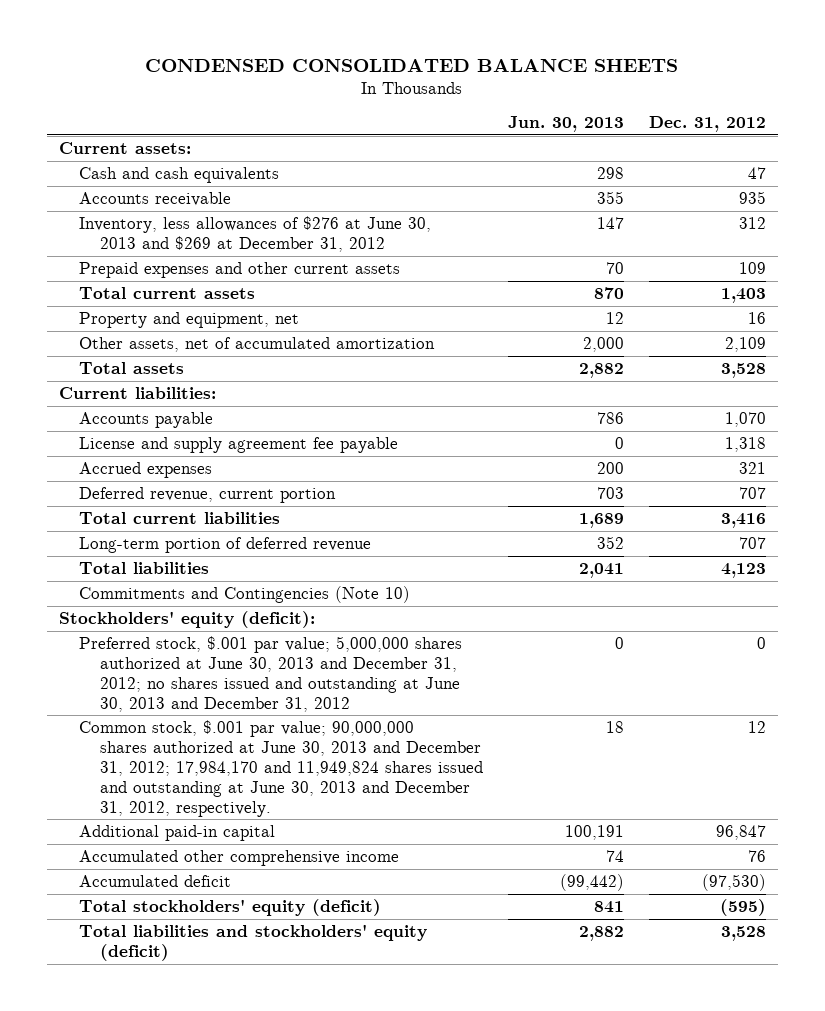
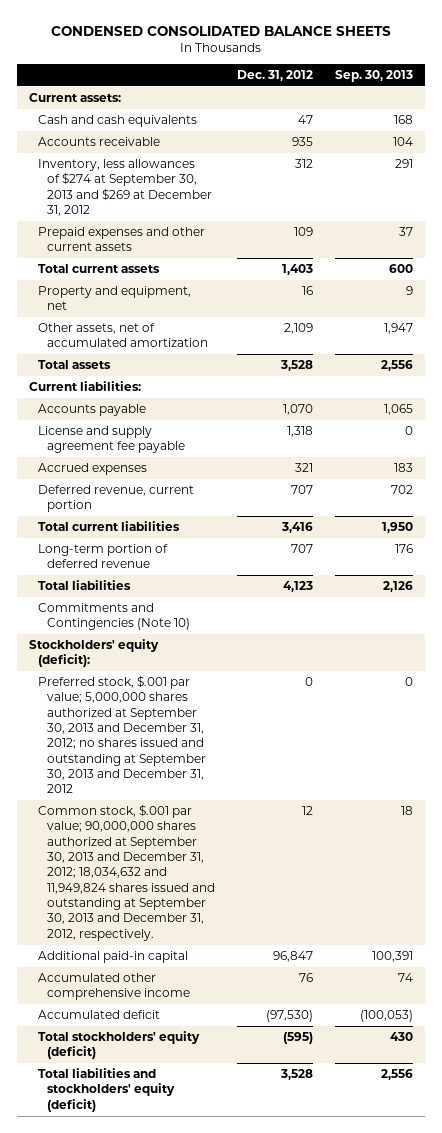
[507,116,624,133] Jun. 30, 2013 -> none
none -> [335,70,414,83] Sep. 30, 2013
[79,215,432,252] Inventory, less allowances of $276 at June 30, 2013 and $269 at December 31, 2012 -> [37,159,212,217] Inventory, less allowances of $274 at September 30, 2013 and $269 at December 31, 2012
[79,635,463,712] Preferred stock, $.001 par value; 5,000,000 shares authorized at June 30, 2013 and December 31, 2012; no shares issued and outstanding at June 30, 2013 and December 31, 2012 -> [37,675,206,794] Preferred stock, $.001 par value; 5,000,000 shares authorized at September 30, 2013 and December 31, 2012; no shares issued and outstanding at September 30, 2013 and December 31, 2012
[79,719,483,817] Common stock, $.001 par value; 90,000,000 shares authorized at June 30, 2013 and December 31, 2012; 17,984,170 and 11,949,824 shares issued and outstanding at June 30, 2013 and December 31, 2012, respectively. -> [37,804,215,941] Common stock, $.001 par value; 90,000,000 shares authorized at September 30, 2013 and December 31, 2012; 18,034,632 and 11,949,824 shares issued and outstanding at September 30, 2013 and December 31, 2012, respectively.

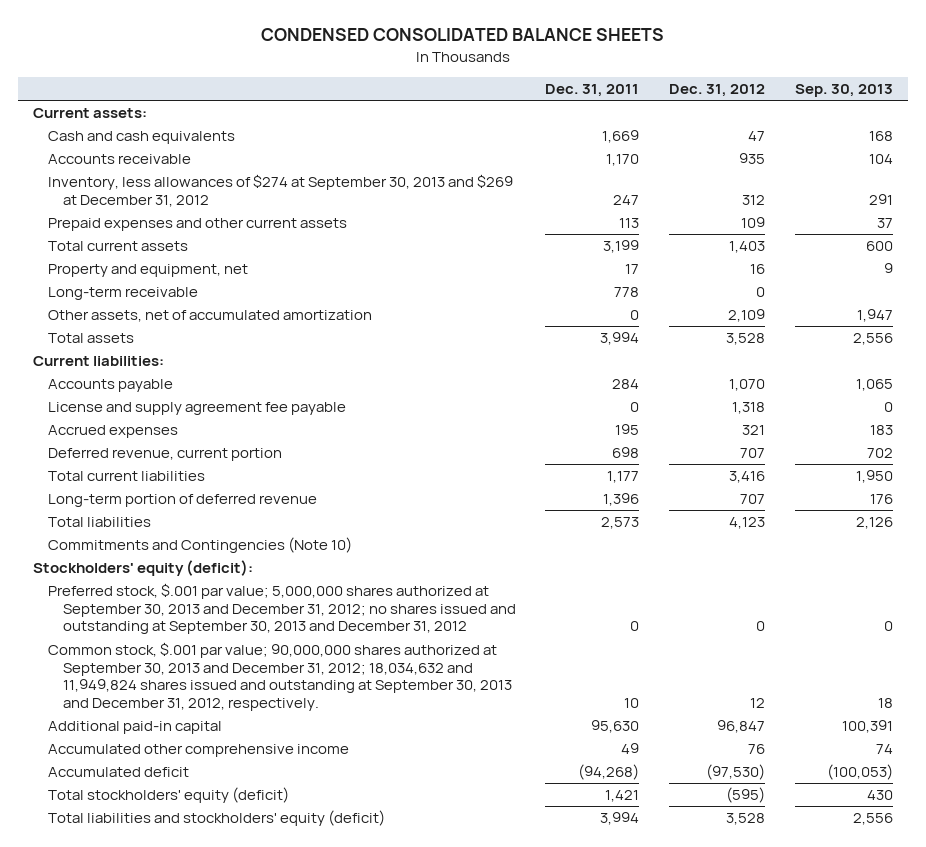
none -> [545,83,640,97] Dec. 31, 2011
none -> [47,287,198,301] Long-term receivable

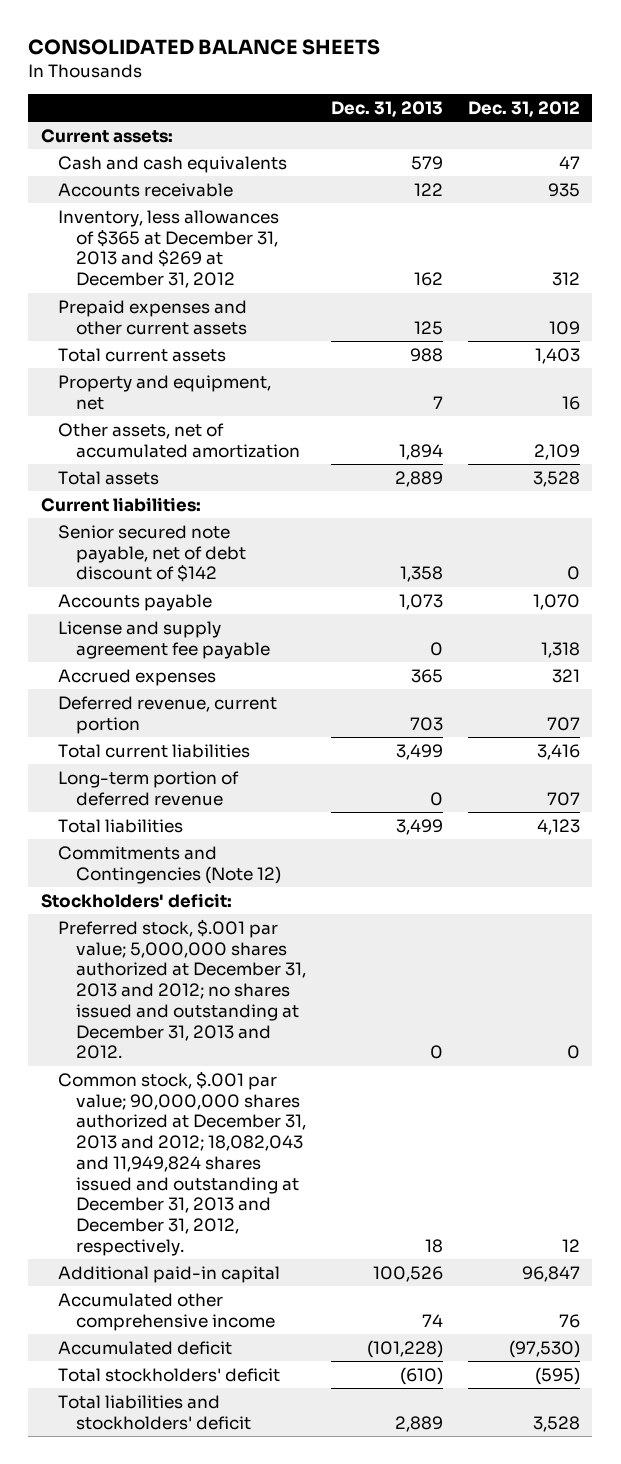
[260,28,664,42] CONDENSED CONSOLIDATED BALANCE SHEETS -> [28,39,381,56] CONSOLIDATED BALANCE SHEETS
[545,83,640,97] Dec. 31, 2011 -> none
[794,83,893,97] Sep. 30, 2013 -> none
none -> [330,100,443,117] Dec. 31, 2013
[47,174,513,207] Inventory, less allowances of $274 at September 30, 2013 and $269 at December 31, 2012 -> [58,209,280,289] Inventory, less allowances of $365 at December 31, 2013 and $269 at December 31, 2012
[47,287,198,301] Long-term receivable -> none
none -> [58,524,246,583] Senior secured note payable, net of debt discount of $142
[47,537,352,554] Commitments and Contingencies (Note 10) -> [58,845,281,884] Commitments and Contingencies (Note 12)
[32,560,253,577] Stockholders' equity (deficit): -> [40,892,232,908] Stockholders' deficit:
[47,583,516,635] Preferred stock, $.001 par value; 5,000,000 shares authorized at September 30, 2013 and December 31, 2012; no shares issued and outstanding at September 30, 2013 and December 31, 2012 -> [58,918,306,1060] Preferred stock, $.001 par value; 5,000,000 shares authorized at December 31, 2013 and 2012; no shares issued and outstanding at December 31, 2013 and 2012.
[47,642,512,711] Common stock, $.001 par value; 90,000,000 shares authorized at September 30, 2013 and December 31, 2012; 18,034,632 and 11,949,824 shares issued and outstanding at September 30, 2013 and December 31, 2012, respectively. -> [58,1070,306,1256] Common stock, $.001 par value; 90,000,000 shares authorized at December 31, 2013 and 2012; 18,082,043 and 11,949,824 shares issued and outstanding at December 31, 2013 and December 31, 2012, respectively.
[47,787,289,804] Total stockholders' equity (deficit) -> [58,1367,281,1382] Total stockholders' deficit
[47,810,385,827] Total liabilities and stockholders' equity (deficit) -> [58,1394,251,1430] Total liabilities and stockholders' deficit

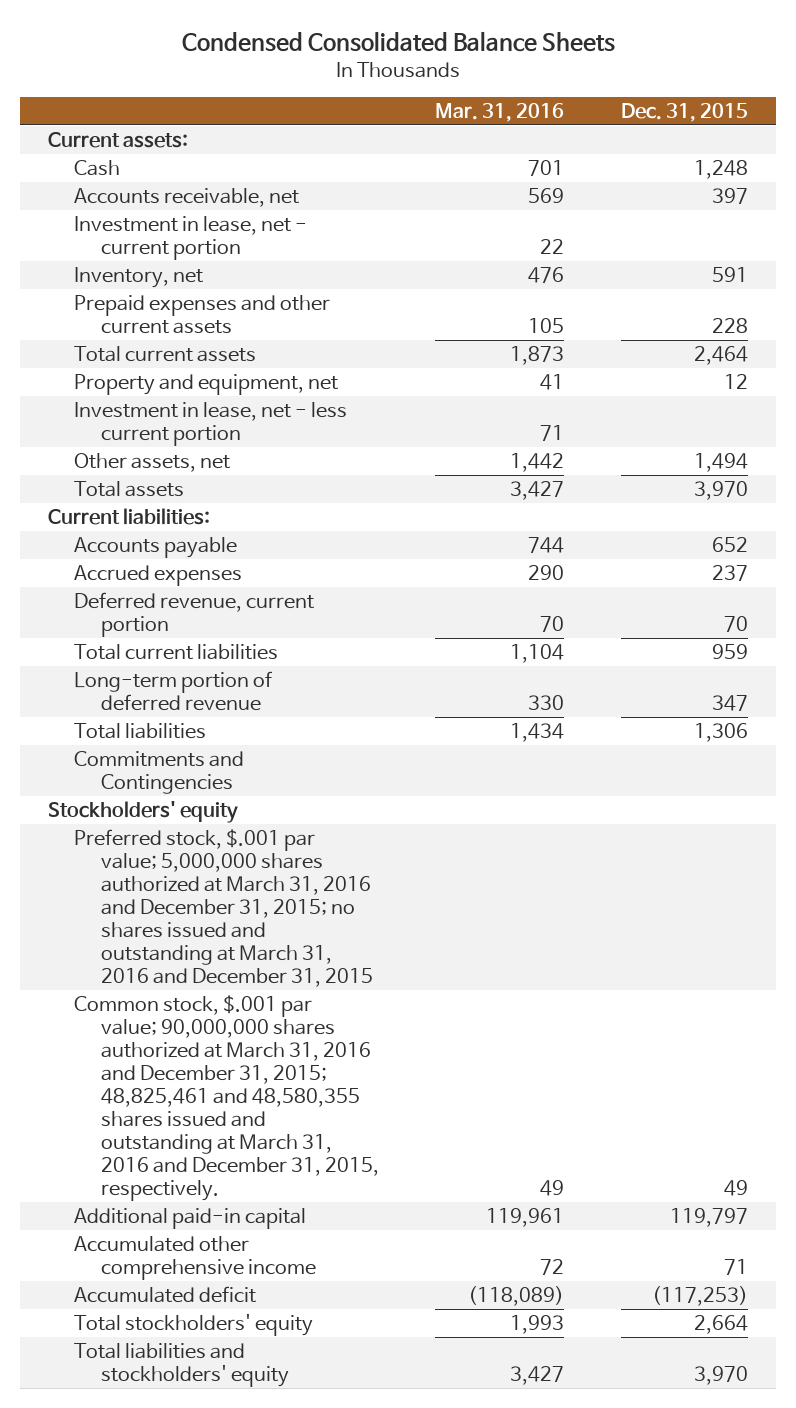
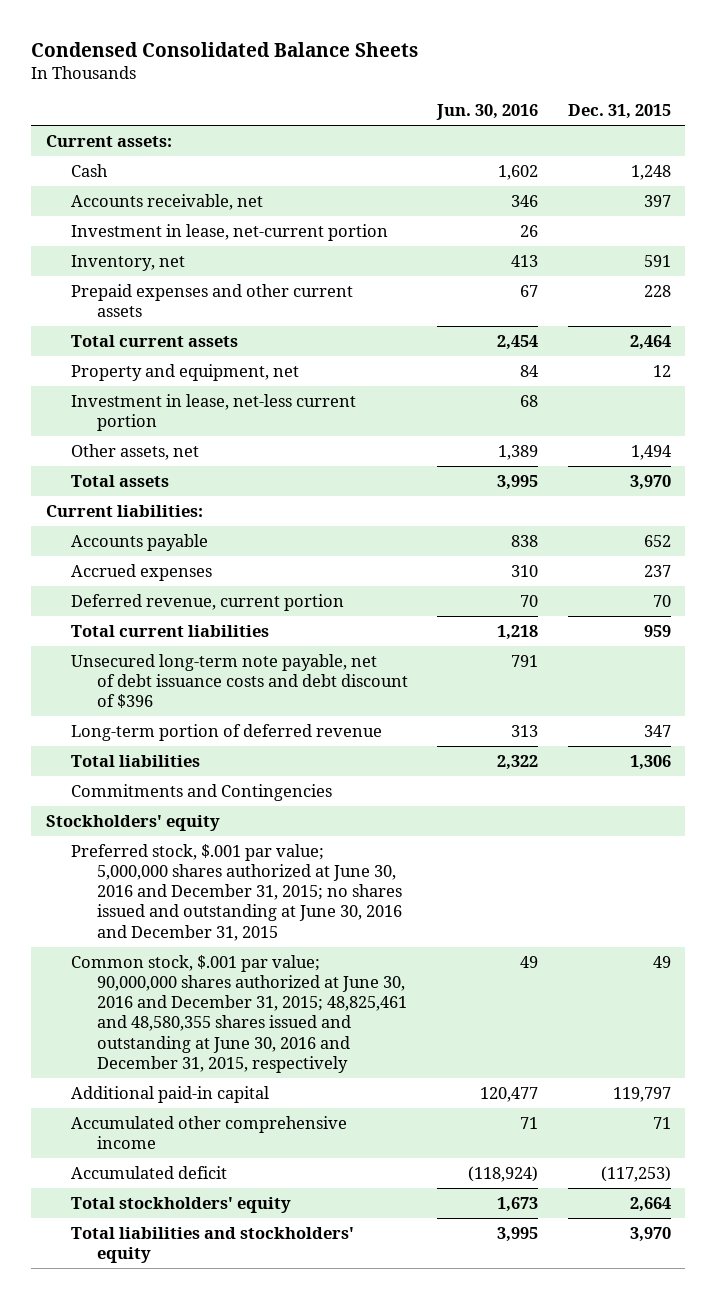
[435,103,565,123] Mar. 31, 2016 -> none
none -> [436,104,539,121] Jun. 30, 2016
[74,216,308,261] Investment in lease, net - current portion -> [71,223,389,241] Investment in lease, net-current portion
[74,402,348,447] Investment in lease, net - less current portion -> [71,393,357,432] Investment in lease, net-less current portion
none -> [71,653,409,709] Unsecured long-term note payable, net of debt issuance costs and debt discount of $396
[74,829,373,988] Preferred stock, $.001 par value; 5,000,000 shares authorized at March 31, 2016 and December 31, 2015; no shares issued and outstanding at March 31, 2016 and December 31, 2015 -> [71,843,403,941] Preferred stock, $.001 par value; 5,000,000 shares authorized at June 30, 2016 and December 31, 2015; no shares issued and outstanding at June 30, 2016 and December 31, 2015
[74,995,379,1202] Common stock, $.001 par value; 90,000,000 shares authorized at March 31, 2016 and December 31, 2015; 48,825,461 and 48,580,355 shares issued and outstanding at March 31, 2016 and December 31, 2015, respectively. -> [71,954,408,1073] Common stock, $.001 par value; 90,000,000 shares authorized at June 30, 2016 and December 31, 2015; 48,825,461 and 48,580,355 shares issued and outstanding at June 30, 2016 and December 31, 2015, respectively

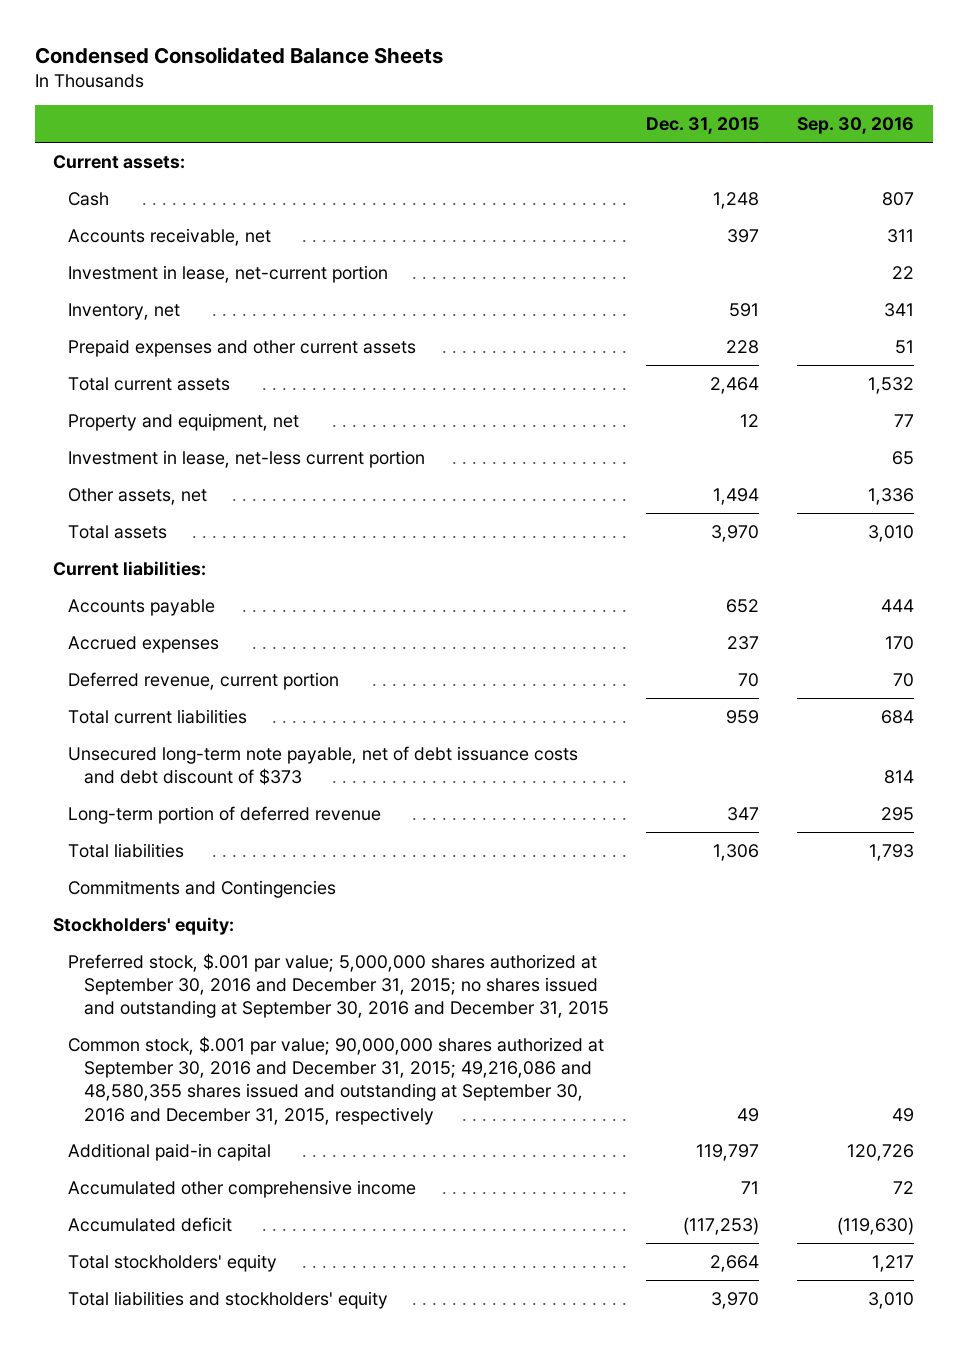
[436,104,539,121] Jun. 30, 2016 -> none
none -> [796,117,914,135] Sep. 30, 2016
[71,653,409,709] Unsecured long-term note payable, net of debt issuance costs and debt discount of $396 -> [68,745,579,786] Unsecured long-term note payable, net of debt issuance costs and debt discount of $373
[45,814,220,831] Stockholders' equity -> [53,916,235,935] Stockholders' equity:
[71,843,403,941] Preferred stock, $.001 par value; 5,000,000 shares authorized at June 30, 2016 and December 31, 2015; no shares issued and outstanding at June 30, 2016 and December 31, 2015 -> [68,952,609,1019] Preferred stock, $.001 par value; 5,000,000 shares authorized at September 30, 2016 and December 31, 2015; no shares issued and outstanding at September 30, 2016 and December 31, 2015
[71,954,408,1073] Common stock, $.001 par value; 90,000,000 shares authorized at June 30, 2016 and December 31, 2015; 48,825,461 and 48,580,355 shares issued and outstanding at June 30, 2016 and December 31, 2015, respectively -> [68,1035,605,1125] Common stock, $.001 par value; 90,000,000 shares authorized at September 30, 2016 and December 31, 2015; 49,216,086 and 48,580,355 shares issued and outstanding at September 30, 2016 and December 31, 2015, respectively

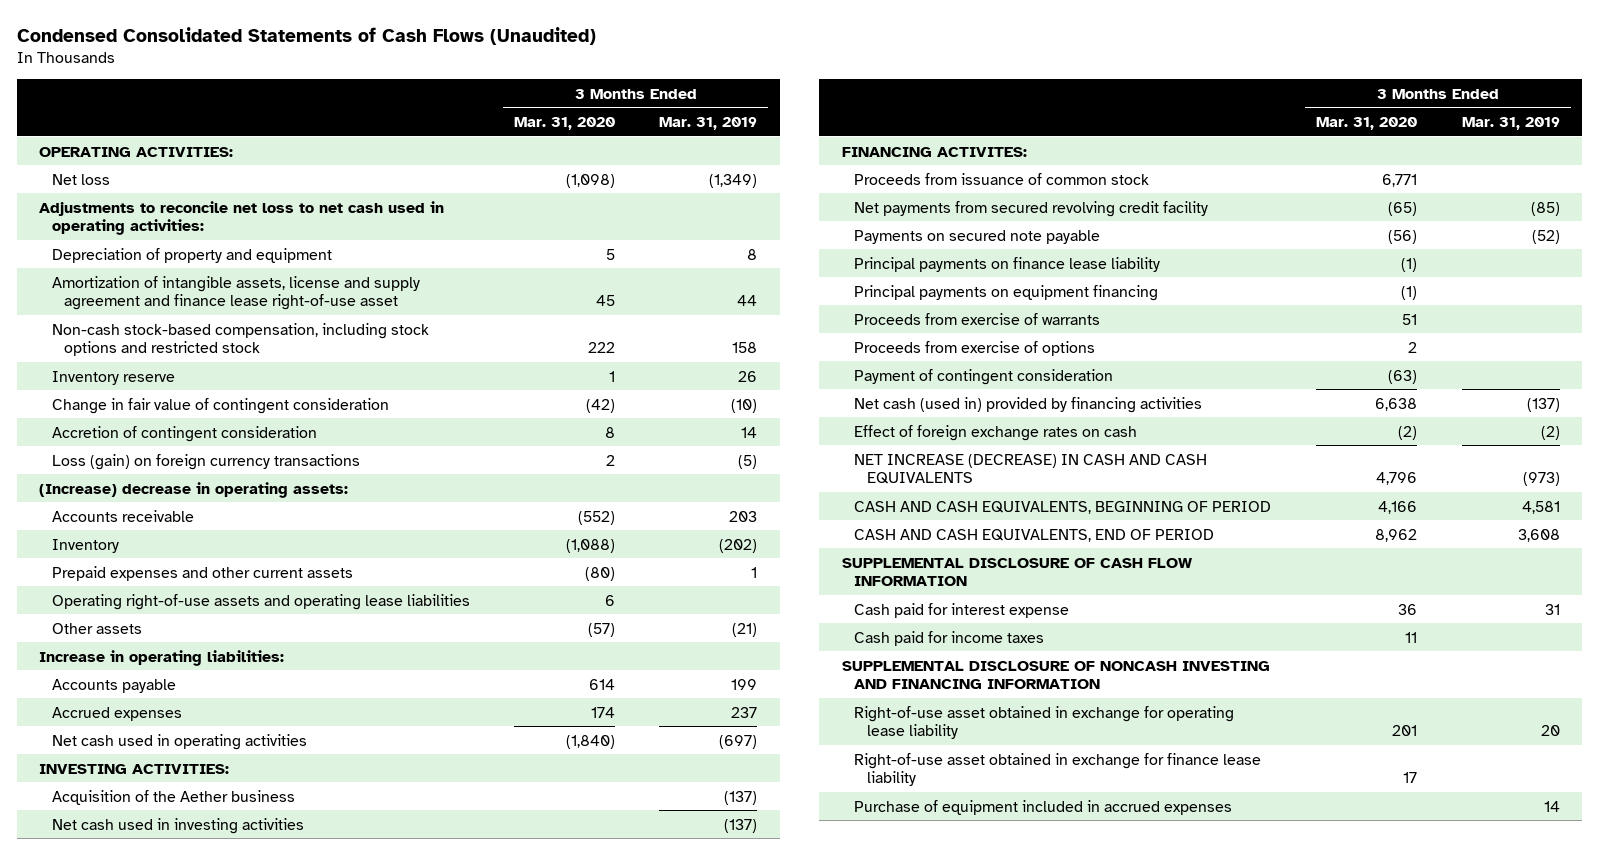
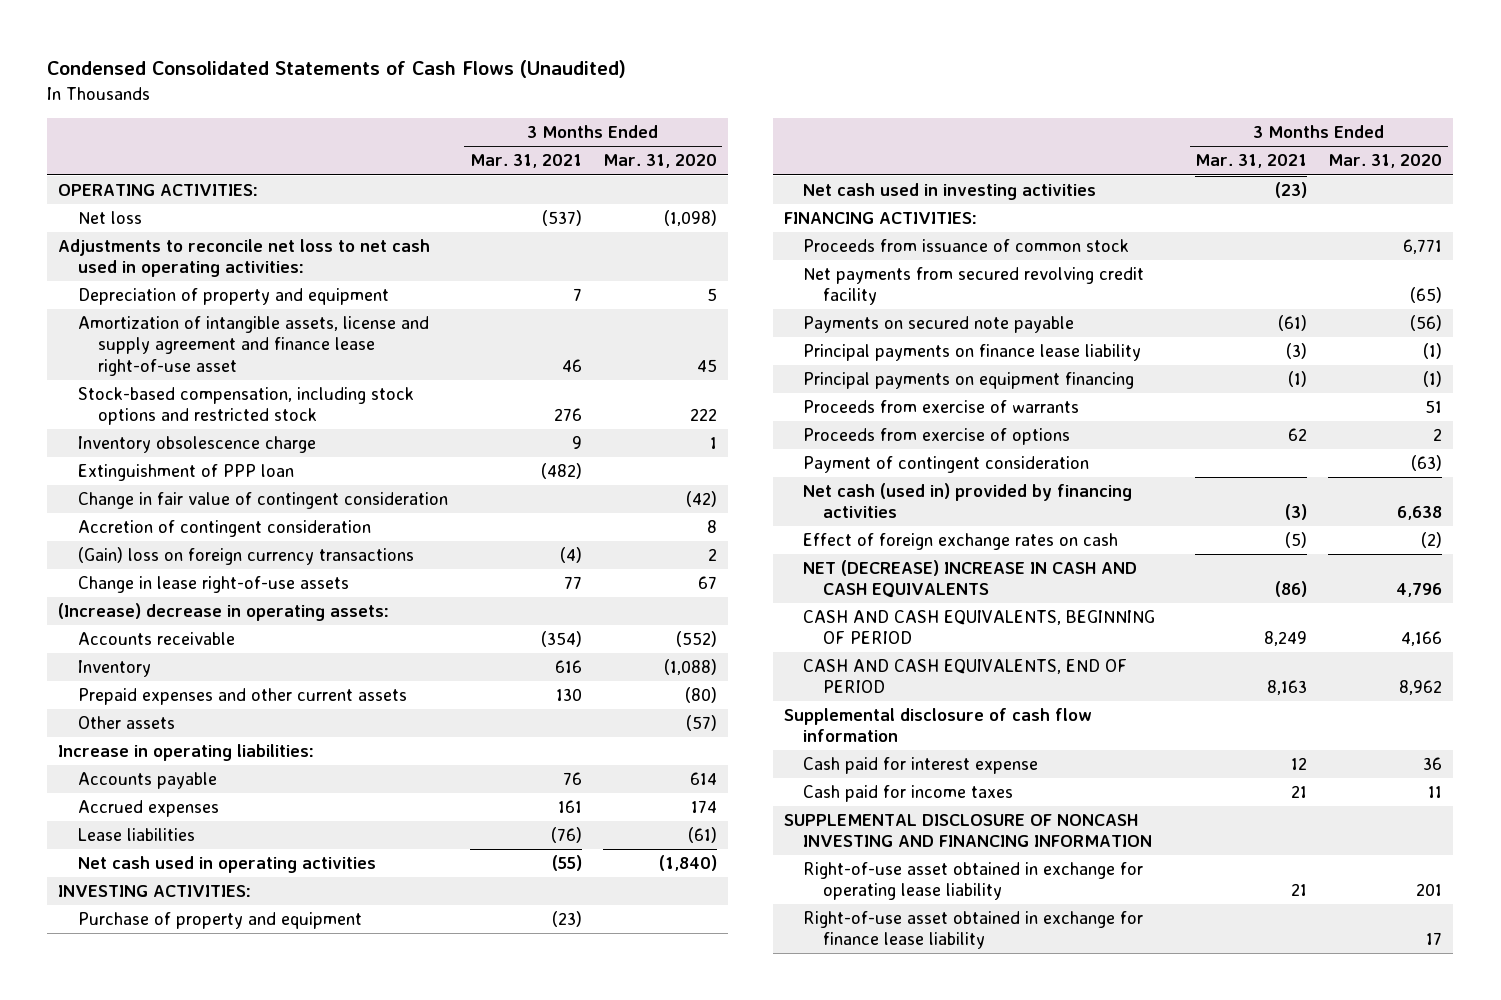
[659,117,758,131] Mar. 31, 2019 -> none
none -> [469,154,582,169] Mar. 31, 2021
[51,370,175,385] Inventory reserve -> none
[51,322,429,356] Non-cash stock-based compensation, including stock options and restricted stock -> [78,387,415,426] Stock-based compensation, including stock options and restricted stock
none -> [78,436,317,454] Inventory obsolescence charge
none -> [78,464,295,482] Extinguishment of PPP loan
[51,453,360,470] Loss (gain) on foreign currency transactions -> [78,547,415,566] (Gain) loss on foreign currency transactions
none -> [78,576,350,594] Change in lease right-of-use assets
[51,593,470,610] Operating right-of-use assets and operating lease liabilities -> none
none -> [78,828,196,842] Lease liabilities
[51,789,295,805] Acquisition of the Aether business -> none
none -> [78,912,363,930] Purchase of property and equipment
[841,146,1027,157] FINANCING ACTIVITES: -> [783,212,977,225] FINANCING ACTIVITIES:
[854,453,1208,484] NET INCREASE (DECREASE) IN CASH AND CASH EQUIVALENTS -> [803,560,1138,599] NET (DECREASE) INCREASE IN CASH AND CASH EQUIVALENTS
[841,557,1192,586] SUPPLEMENTAL DISCLOSURE OF CASH FLOW INFORMATION -> [783,708,1092,743] Supplemental disclosure of cash flow information
[854,799,1233,815] Purchase of equipment included in accrued expenses -> none

